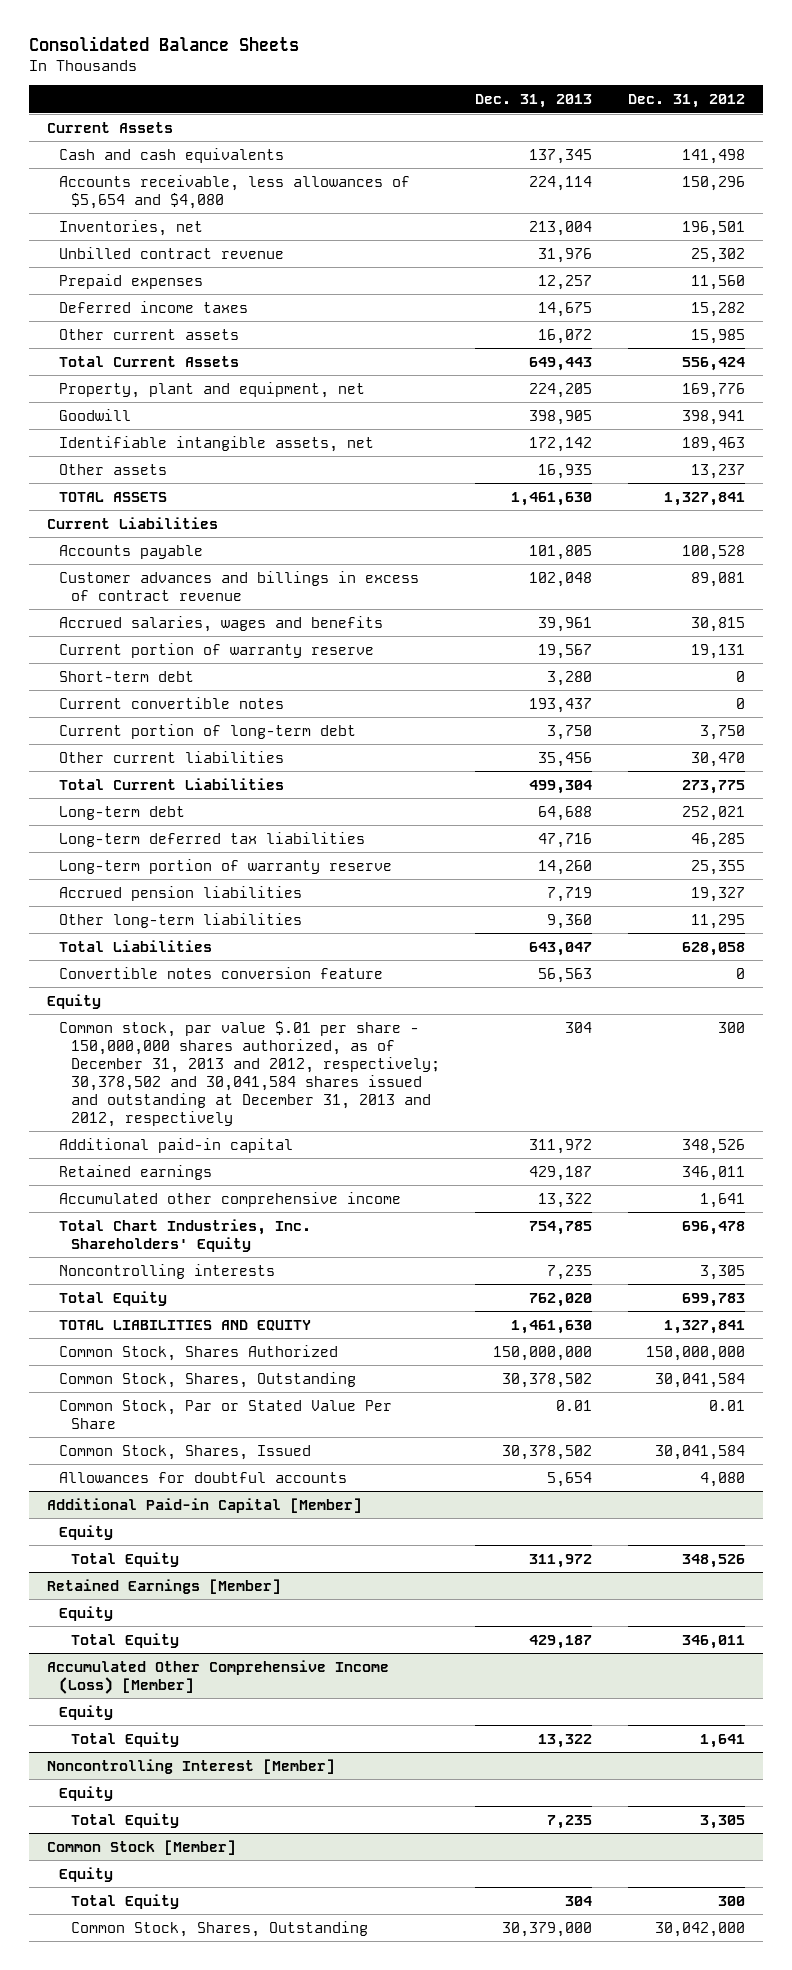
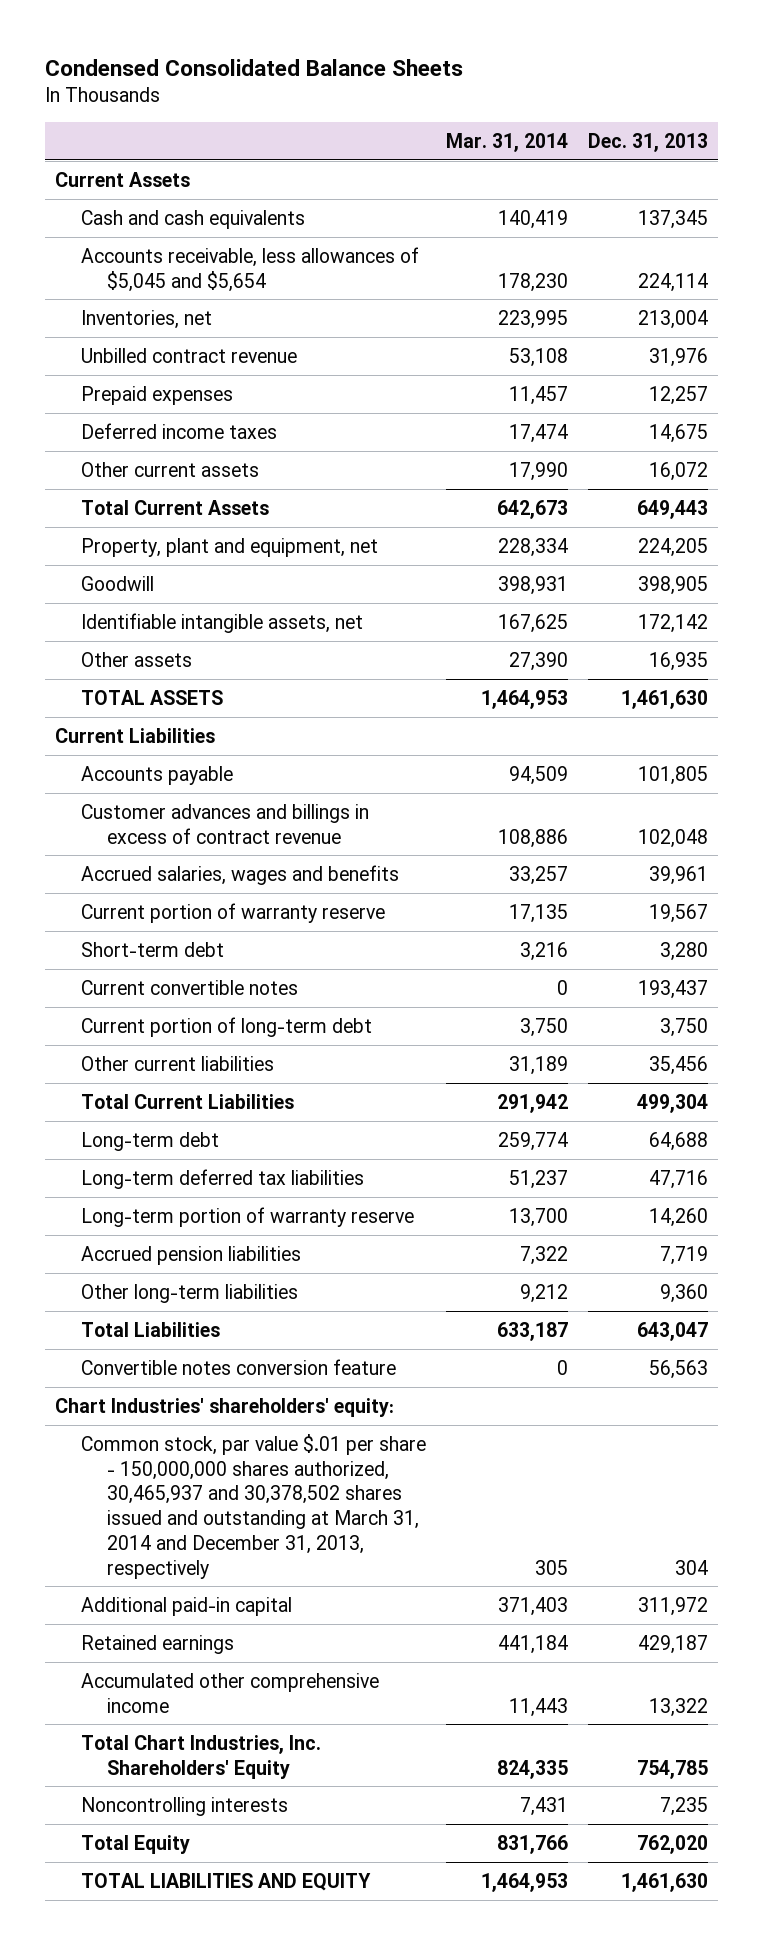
[28,36,299,52] Consolidated Balance Sheets -> [45,58,464,76] Condensed Consolidated Balance Sheets
[627,94,745,109] Dec. 31, 2012 -> none
none -> [446,132,569,152] Mar. 31, 2014
[58,174,410,209] Accounts receivable, less allowances of $5,654 and $4,080 -> [80,246,419,292] Accounts receivable, less allowances of $5,045 and $5,654
[46,993,101,1009] Equity -> none
none -> [55,1397,395,1417] Chart Industries' shareholders' equity:
[58,1020,440,1127] Common stock, par value $.01 per share - 150,000,000 shares authorized, as of December 31, 2013 and 2012, respectively; 30,378,502 and 30,041,584 shares issued and outstanding at December 31, 2013 and 2012, respectively -> [80,1433,426,1579] Common stock, par value $.01 per share - 150,000,000 shares authorized, 30,465,937 and 30,378,502 shares issued and outstanding at March 31, 2014 and December 31, 2013, respectively
[58,1344,338,1361] Common Stock, Shares Authorized -> none
[58,1371,356,1388] Common Stock, Shares, Outstanding -> none
[58,1399,392,1429] Common Stock, Par or Stated Value Per Share -> none
[58,1444,311,1460] Common Stock, Shares, Issued -> none
[58,1471,347,1483] Allowances for doubtful accounts -> none
[46,1497,362,1513] Additional Paid-in Capital [Member] -> none
[58,1524,113,1540] Equity -> none
[70,1551,179,1567] Total Equity -> none
[46,1578,281,1594] Retained Earnings [Member] -> none
[58,1605,113,1621] Equity -> none
[70,1632,179,1648] Total Equity -> none
[46,1659,389,1694] Accumulated Other Comprehensive Income (Loss) [Member] -> none
[58,1704,113,1720] Equity -> none
[70,1731,179,1747] Total Equity -> none
[46,1758,335,1774] Noncontrolling Interest [Member] -> none
[58,1785,113,1801] Equity -> none
[70,1812,179,1828] Total Equity -> none
[46,1839,236,1855] Common Stock [Member] -> none
[58,1866,113,1882] Equity -> none
[70,1893,179,1909] Total Equity -> none
[70,1920,368,1937] Common Stock, Shares, Outstanding -> none

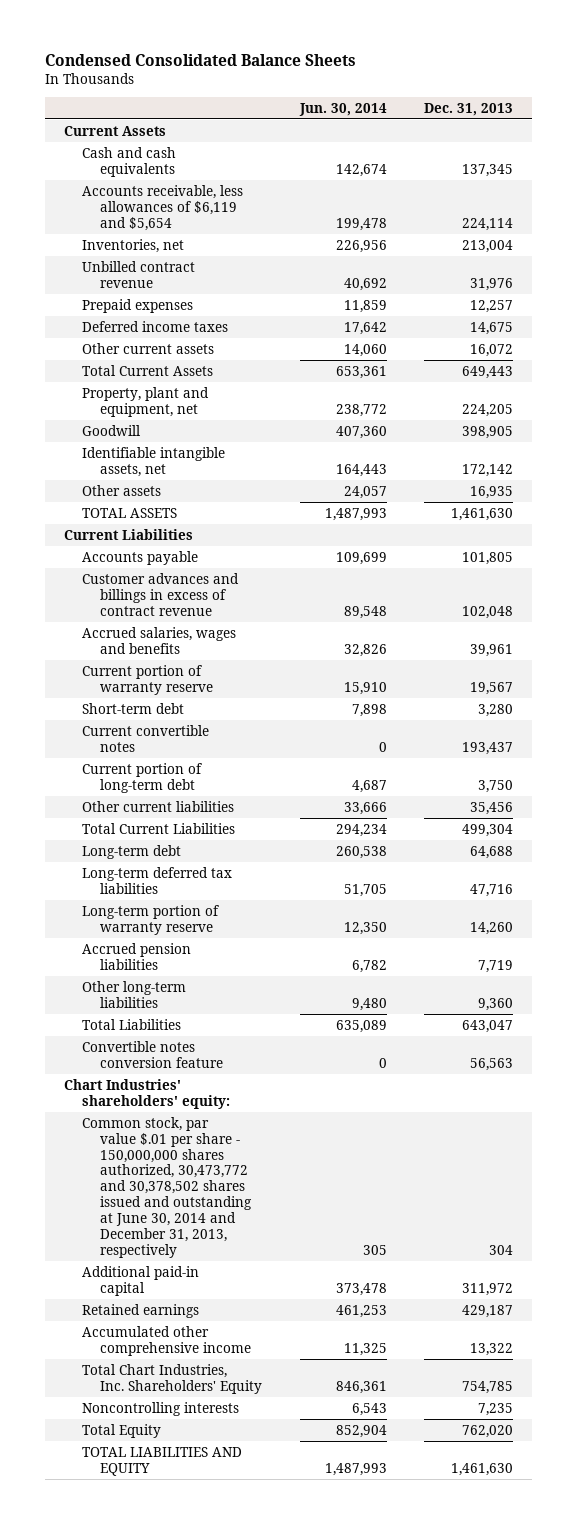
[446,132,569,152] Mar. 31, 2014 -> none
none -> [298,102,387,116] Jun. 30, 2014
[80,246,419,292] Accounts receivable, less allowances of $5,045 and $5,654 -> [82,184,244,231] Accounts receivable, less allowances of $6,119 and $5,654
[80,1433,426,1579] Common stock, par value $.01 per share - 150,000,000 shares authorized, 30,465,937 and 30,378,502 shares issued and outstanding at March 31, 2014 and December 31, 2013, respectively -> [82,1116,253,1258] Common stock, par value $.01 per share - 150,000,000 shares authorized, 30,473,772 and 30,378,502 shares issued and outstanding at June 30, 2014 and December 31, 2013, respectively

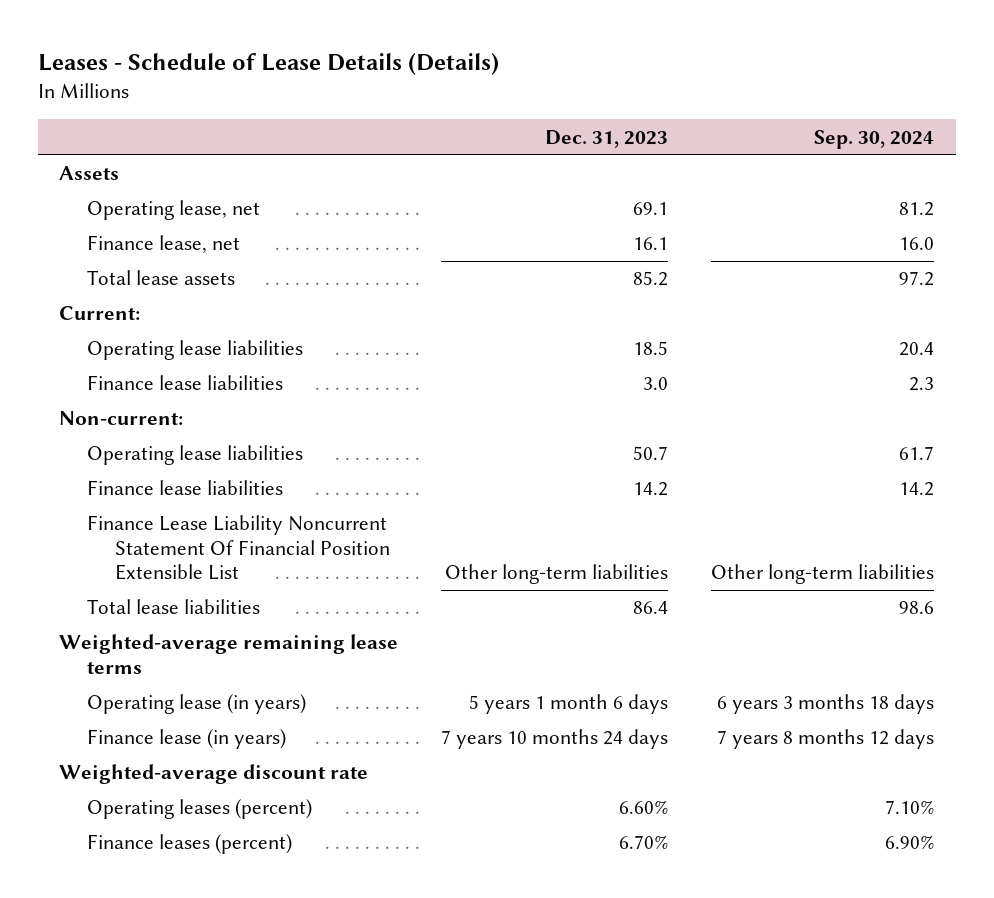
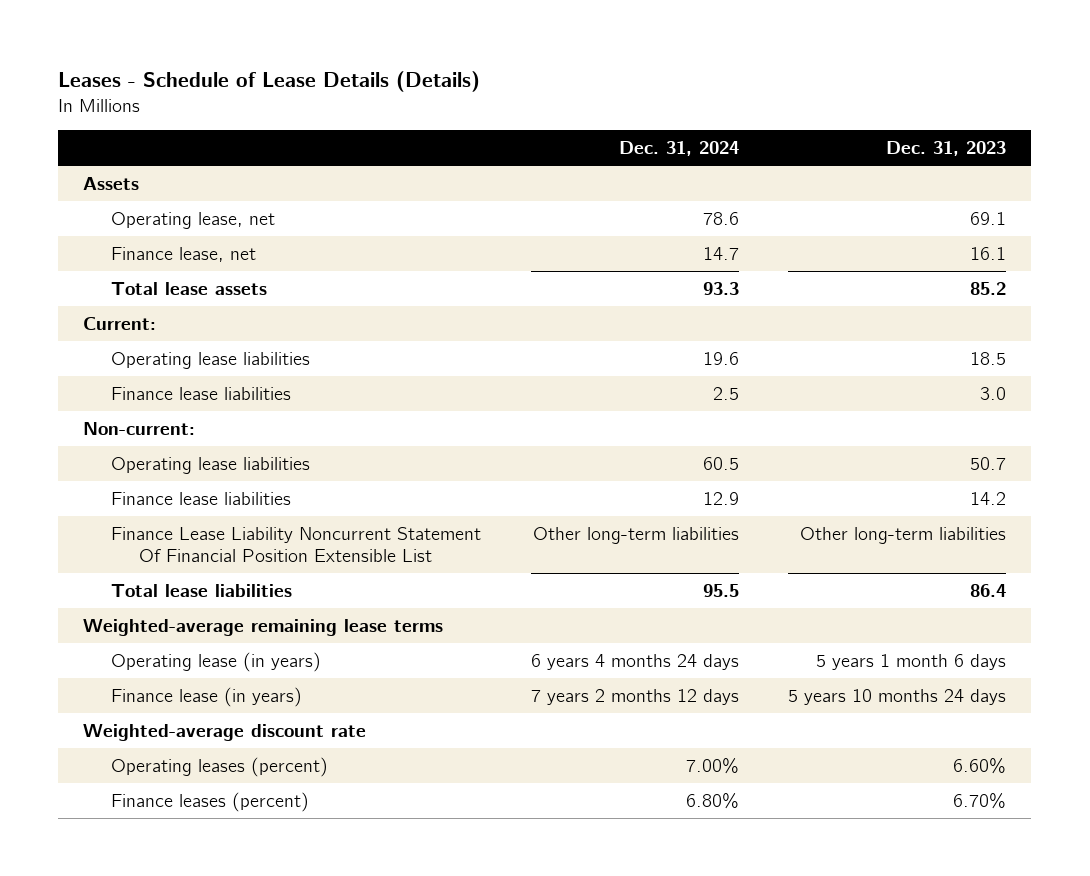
[814,129,935,149] Sep. 30, 2024 -> none
none -> [618,140,739,156] Dec. 31, 2024
[441,729,669,750] 7 years 10 months 24 days -> [788,688,1007,705] 5 years 10 months 24 days

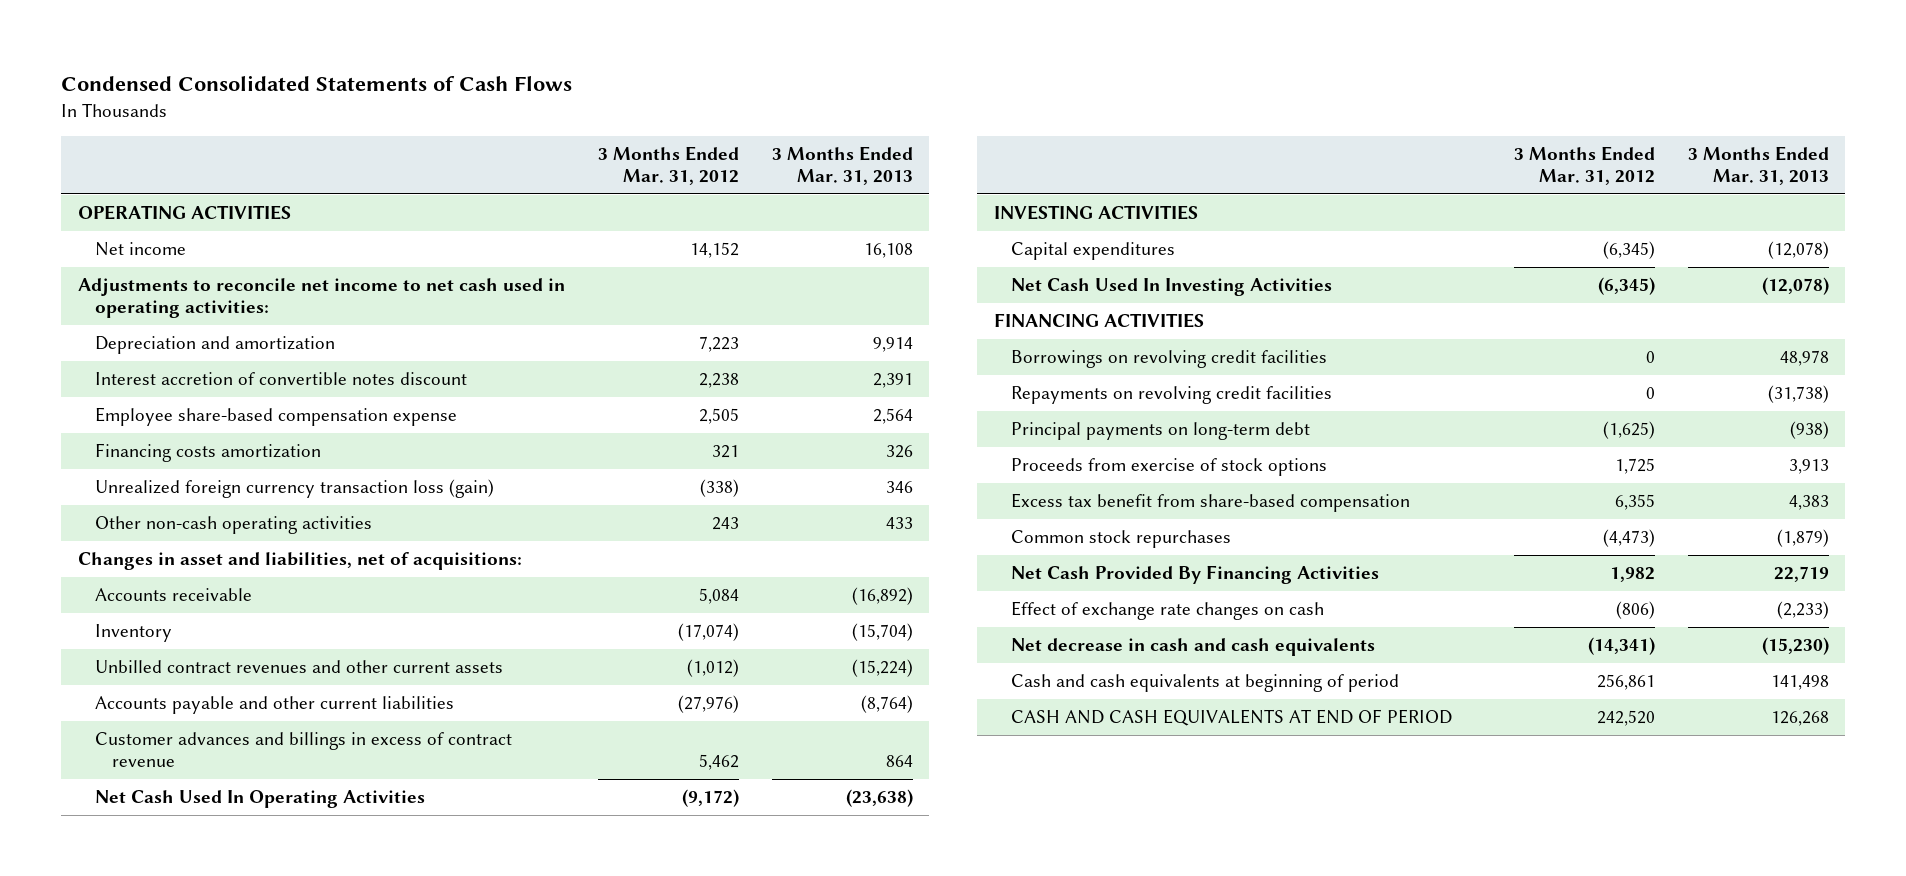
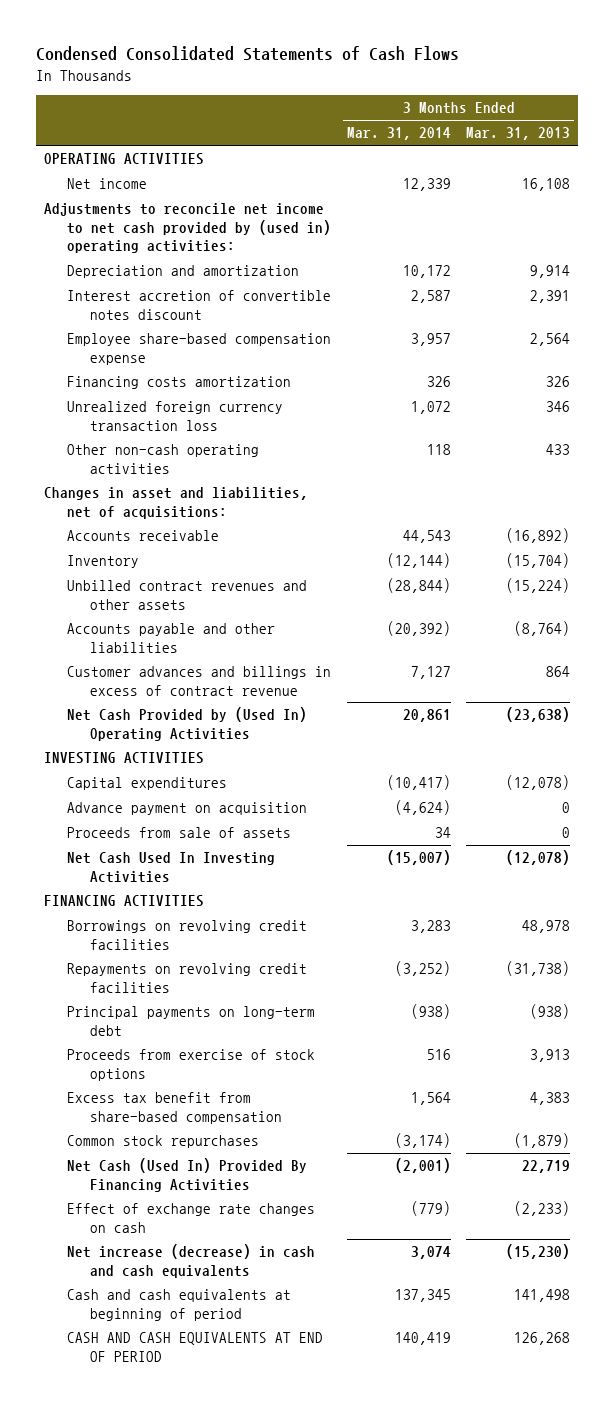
[597,146,739,186] 3 Months Ended Mar. 31, 2012 -> none
none -> [346,127,451,141] Mar. 31, 2014
[77,278,565,319] Adjustments to reconcile net income to net cash used in operating activities: -> [43,203,331,253] Adjustments to reconcile net income to net cash provided by (used in) operating activities:
[94,479,494,499] Unrealized foreign currency transaction loss (gain) -> [66,401,283,431] Unrealized foreign currency transaction loss
[94,660,503,674] Unbilled contract revenues and other current assets -> [66,580,307,610] Unbilled contract revenues and other assets
[94,696,454,715] Accounts payable and other current liabilities -> [66,623,275,653] Accounts payable and other liabilities
[94,790,425,809] Net Cash Used In Operating Activities -> [66,707,307,741] Net Cash Provided by (Used In) Operating Activities
none -> [66,802,307,816] Advance payment on acquisition
none -> [66,827,291,839] Proceeds from sale of assets
[1010,565,1379,585] Net Cash Provided By Financing Activities -> [66,1158,307,1192] Net Cash (Used In) Provided By Financing Activities
[1010,638,1375,657] Net decrease in cash and cash equivalents -> [66,1244,315,1278] Net increase (decrease) in cash and cash equivalents

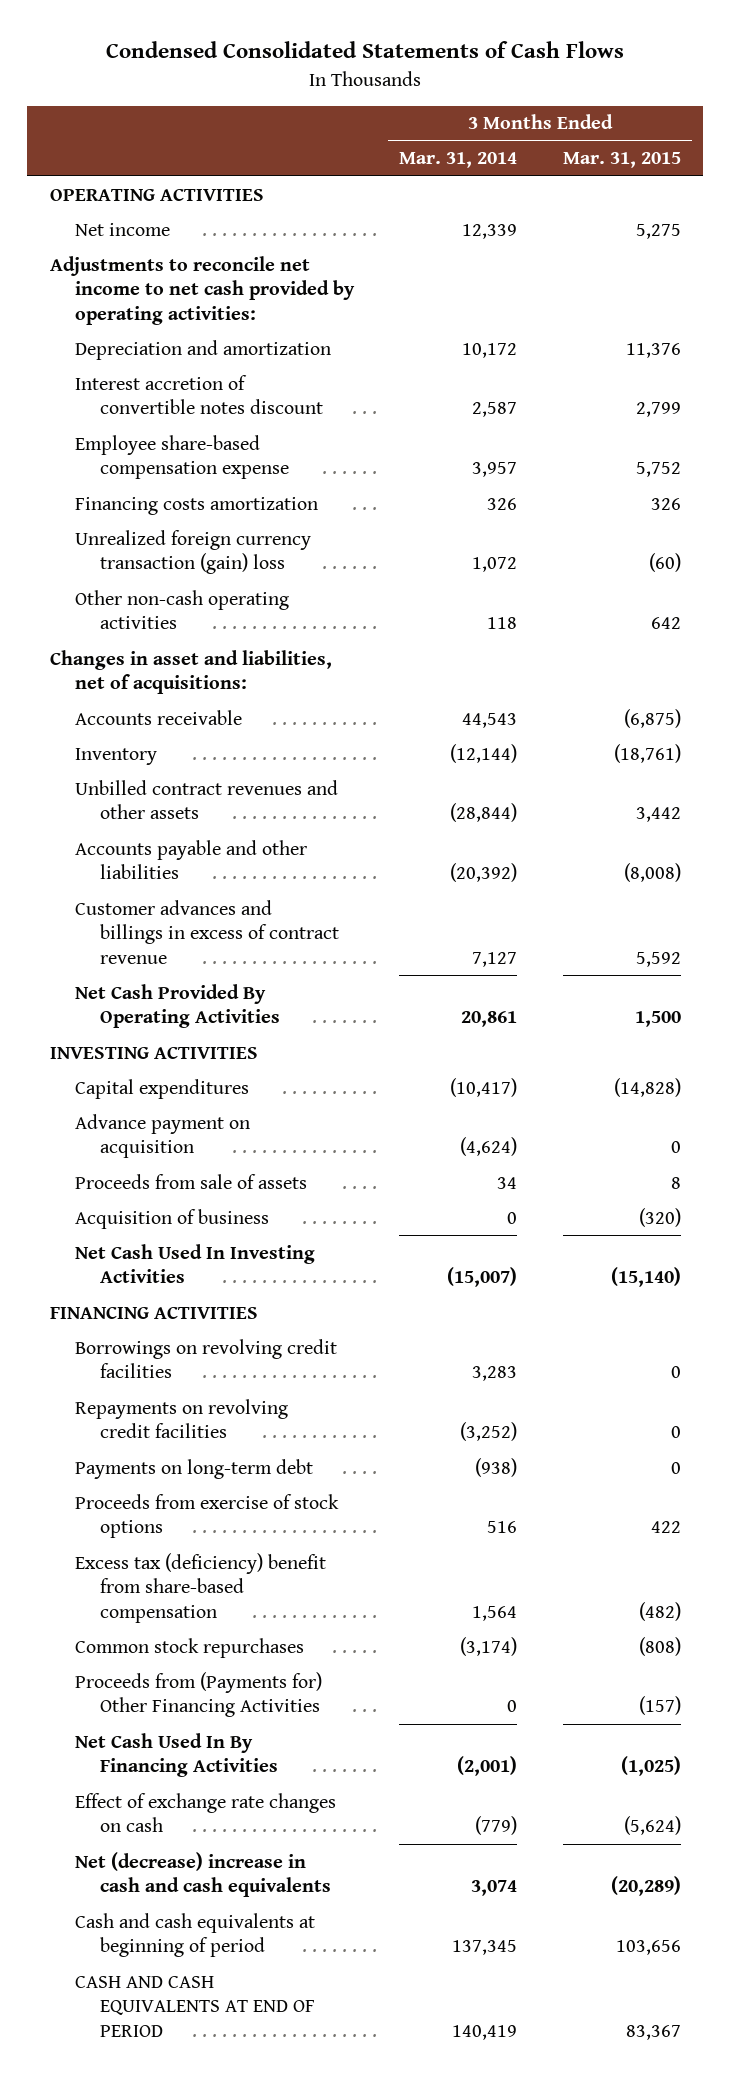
[466,127,571,141] Mar. 31, 2013 -> none
none -> [562,152,681,169] Mar. 31, 2015
[43,203,331,253] Adjustments to reconcile net income to net cash provided by (used in) operating activities: -> [49,255,355,326] Adjustments to reconcile net income to net cash provided by operating activities:
[66,401,283,431] Unrealized foreign currency transaction loss -> [74,529,311,575] Unrealized foreign currency transaction (gain) loss
[66,707,307,741] Net Cash Provided by (Used In) Operating Activities -> [74,983,281,1029] Net Cash Provided By Operating Activities
none -> [74,1208,269,1229] Acquisition of business
[66,1006,315,1036] Principal payments on long-term debt -> [74,1458,313,1479] Payments on long-term debt
[66,1092,282,1124] Excess tax benefit from share-based compensation -> [74,1552,326,1624] Excess tax (deficiency) benefit from share-based compensation
none -> [74,1671,322,1718] Proceeds from (Payments for) Other Financing Activities
[66,1158,307,1192] Net Cash (Used In) Provided By Financing Activities -> [74,1732,279,1778] Net Cash Used In By Financing Activities
[66,1244,315,1278] Net increase (decrease) in cash and cash equivalents -> [74,1851,332,1898] Net (decrease) increase in cash and cash equivalents

